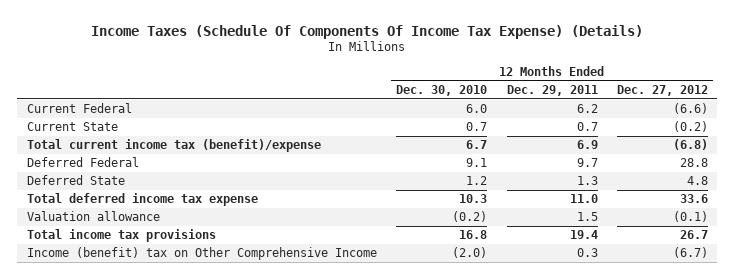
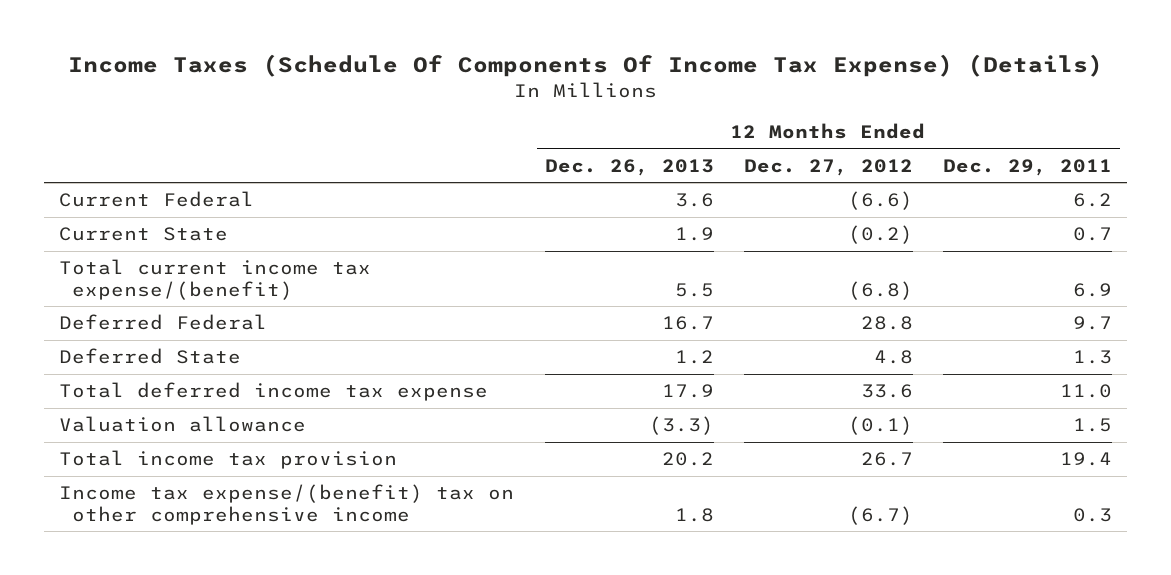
[396,85,488,97] Dec. 30, 2010 -> none
none -> [544,158,714,176] Dec. 26, 2013
[27,139,322,153] Total current income tax (benefit)/expense -> [59,259,372,300] Total current income tax expense/(benefit)
[27,229,217,243] Total income tax provisions -> [59,450,398,470] Total income tax provision
[27,247,378,261] Income (benefit) tax on Other Comprehensive Income -> [59,484,515,525] Income tax expense/(benefit) tax on other comprehensive income

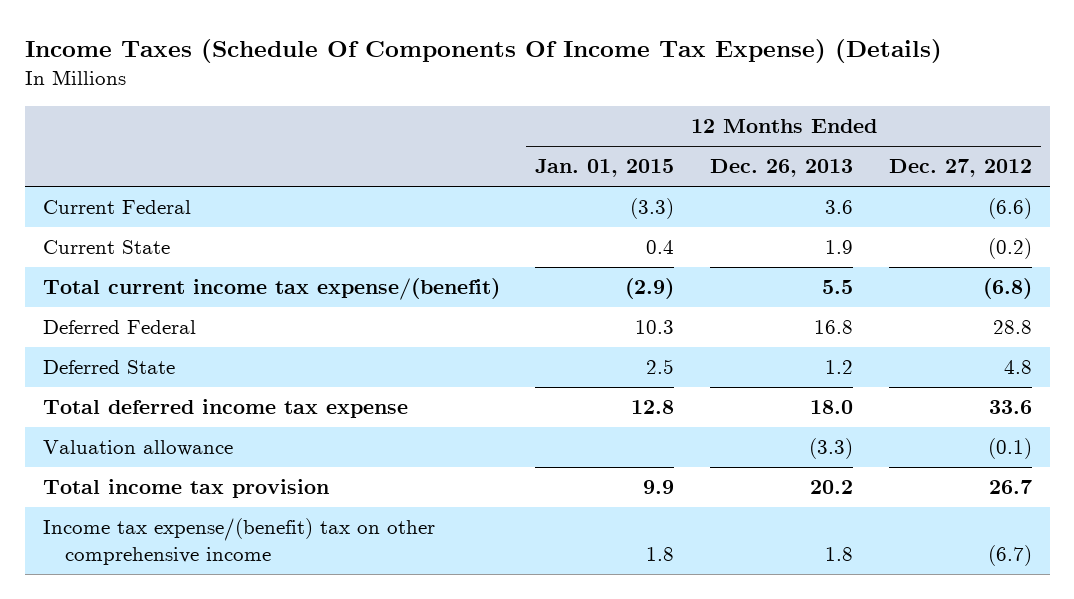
[943,158,1113,176] Dec. 29, 2011 -> none
none -> [535,159,675,178] Jan. 01, 2015
[661,316,714,331] 16.7 -> [814,320,854,335] 16.8
[661,384,714,399] 17.9 -> [810,400,854,415] 18.0

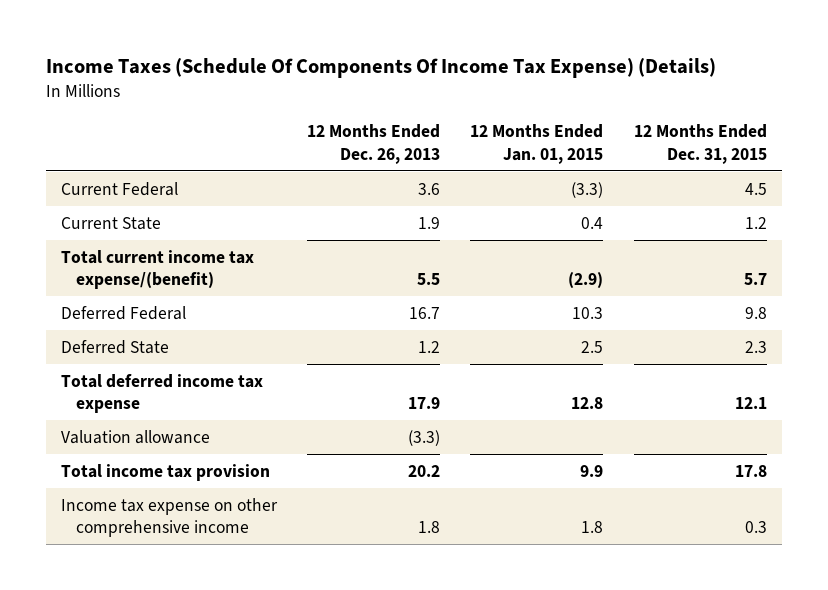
[888,159,1032,178] Dec. 27, 2012 -> none
none -> [633,124,767,164] 12 Months Ended Dec. 31, 2015
[814,320,854,335] 16.8 -> [409,306,441,319] 16.7
[810,400,854,415] 18.0 -> [408,397,441,410] 17.9
[42,518,435,566] Income tax expense/(benefit) tax on other comprehensive income -> [60,497,278,538] Income tax expense on other comprehensive income

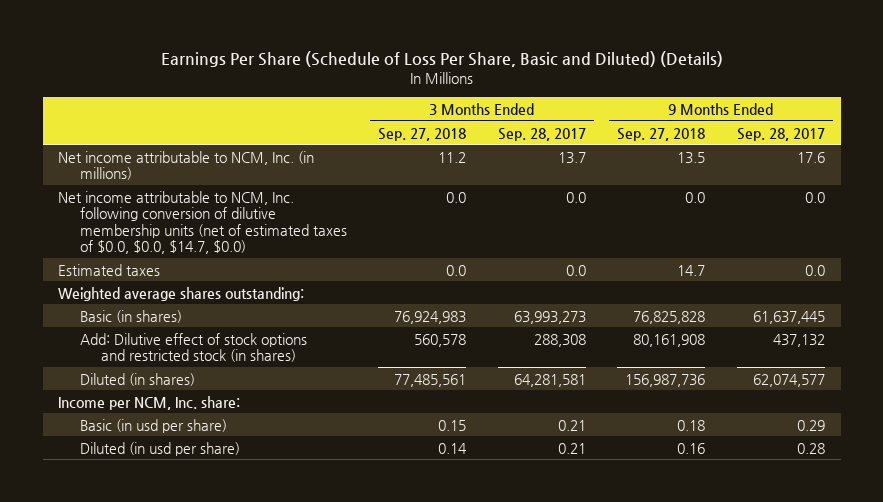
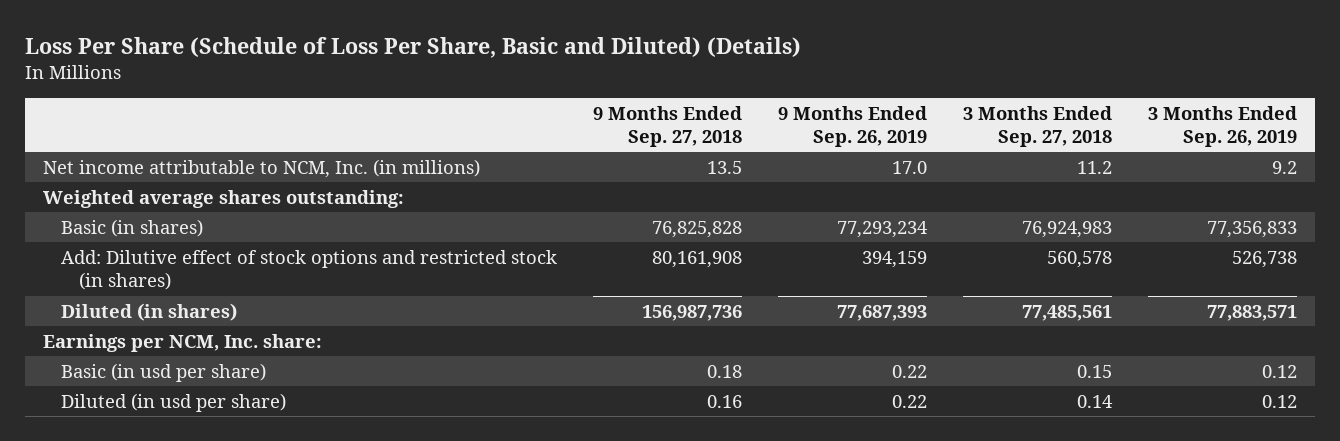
[160,51,723,68] Earnings Per Share (Schedule of Loss Per Share, Basic and Diluted) (Details) -> [24,36,801,58] Loss Per Share (Schedule of Loss Per Share, Basic and Diluted) (Details)
[497,127,586,141] Sep. 28, 2017 -> none
[736,127,825,141] Sep. 28, 2017 -> none
none -> [777,105,927,147] 9 Months Ended Sep. 26, 2019
none -> [1147,105,1297,147] 3 Months Ended Sep. 26, 2019
[58,190,347,255] Net income attributable to NCM, Inc. following conversion of dilutive membership units (net of estimated taxes of $0.0, $0.0, $14.7, $0.0) -> none
[58,263,161,276] Estimated taxes -> none
[58,395,241,410] Income per NCM, Inc. share: -> [42,333,322,352] Earnings per NCM, Inc. share:

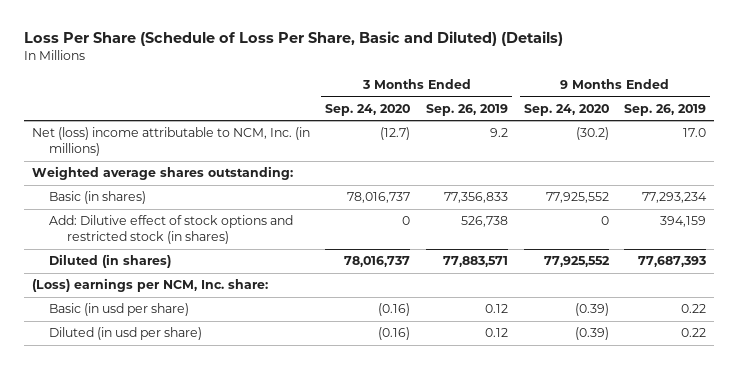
[592,105,742,147] 9 Months Ended Sep. 27, 2018 -> none
[962,105,1112,147] 3 Months Ended Sep. 27, 2018 -> none
none -> [325,103,411,116] Sep. 24, 2020
none -> [523,103,609,116] Sep. 24, 2020
[42,158,480,178] Net income attributable to NCM, Inc. (in millions) -> [31,127,310,156] Net (loss) income attributable to NCM, Inc. (in millions)
[42,333,322,352] Earnings per NCM, Inc. share: -> [31,278,268,293] (Loss) earnings per NCM, Inc. share:

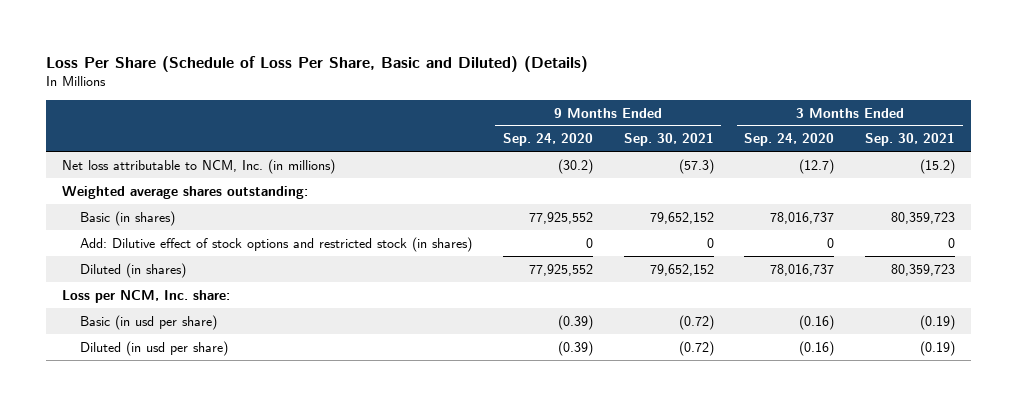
[425,103,508,116] Sep. 26, 2019 -> none
[624,103,707,116] Sep. 26, 2019 -> none
none -> [623,133,714,147] Sep. 30, 2021
none -> [865,133,956,147] Sep. 30, 2021
[31,127,310,156] Net (loss) income attributable to NCM, Inc. (in millions) -> [61,158,335,174] Net loss attributable to NCM, Inc. (in millions)
[31,278,268,293] (Loss) earnings per NCM, Inc. share: -> [61,289,230,303] Loss per NCM, Inc. share:

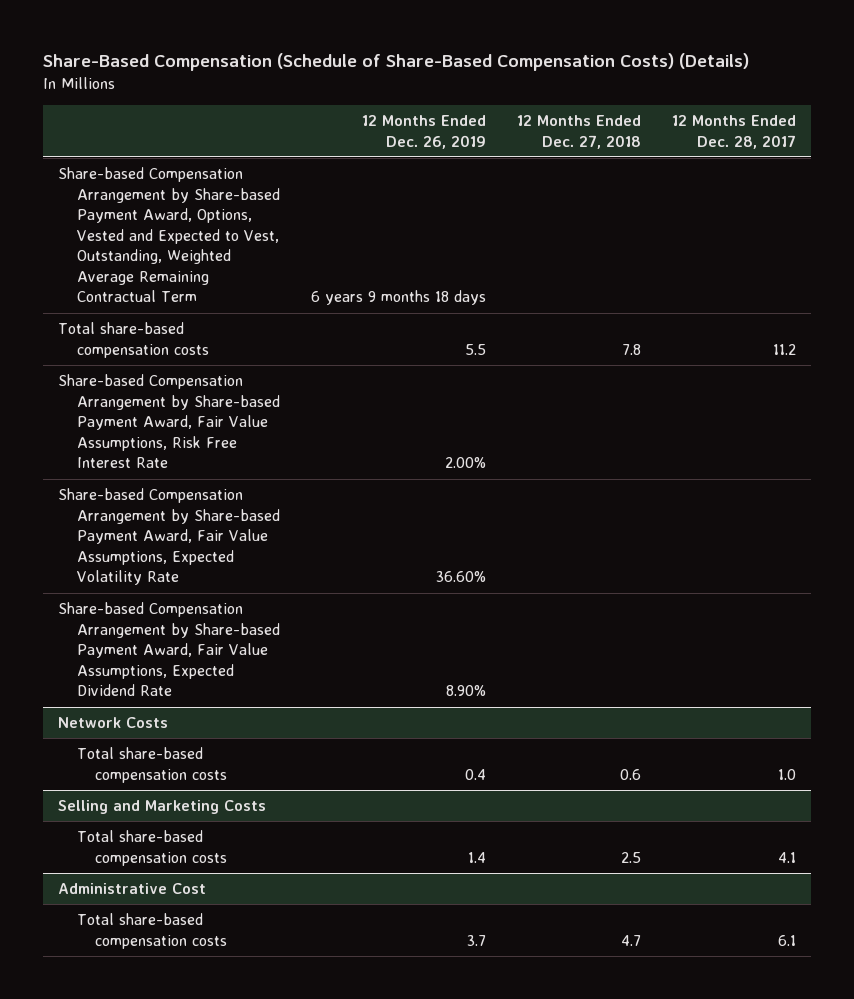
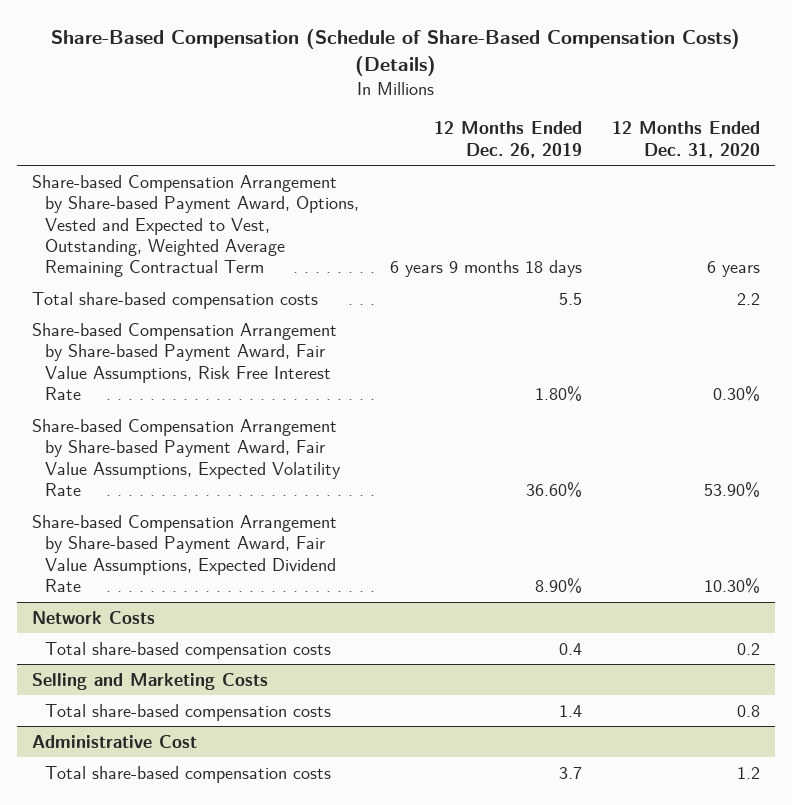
[516,114,641,149] 12 Months Ended Dec. 27, 2018 -> none
[671,114,796,149] 12 Months Ended Dec. 28, 2017 -> none
none -> [612,121,761,158] 12 Months Ended Dec. 31, 2020
[444,457,486,469] 2.00% -> [534,385,582,401] 1.80%

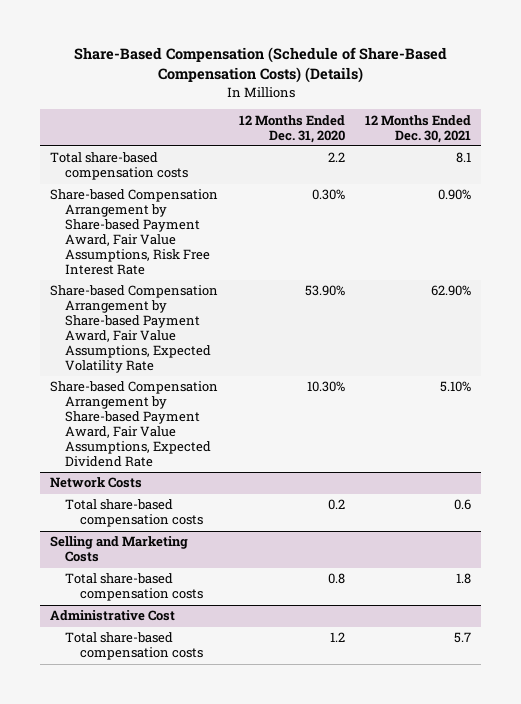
[433,121,582,158] 12 Months Ended Dec. 26, 2019 -> none
none -> [365,114,472,143] 12 Months Ended Dec. 30, 2021
[32,174,360,278] Share-based Compensation Arrangement by Share-based Payment Award, Options, Vested and Expected to Vest, Outstanding, Weighted Average Remaining Contractual Term -> none

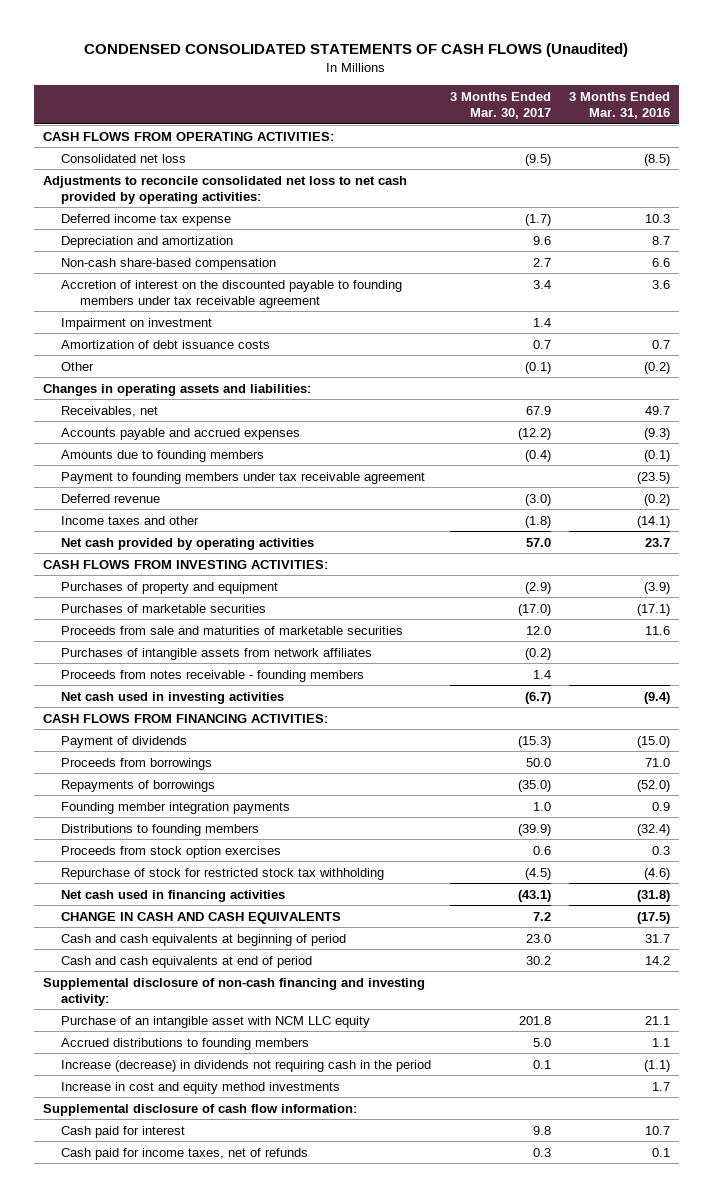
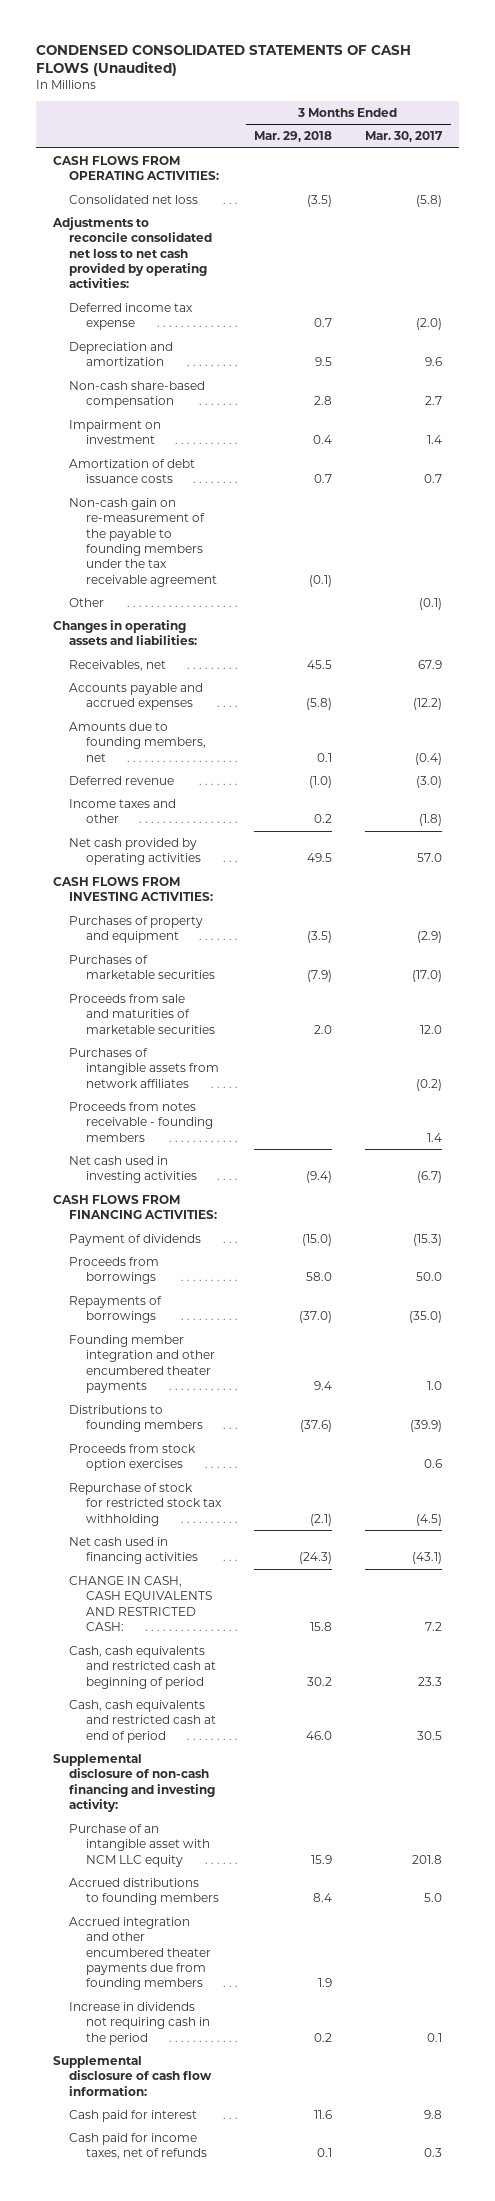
[568,92,670,119] 3 Months Ended Mar. 31, 2016 -> none
none -> [254,131,333,143] Mar. 29, 2018
[524,153,551,166] (9.5) -> [416,194,443,207] (5.8)
[524,213,551,226] (1.7) -> [416,318,443,331] (2.0)
[61,279,403,308] Accretion of interest on the discounted payable to founding members under tax receivable agreement -> none
none -> [69,497,217,587] Non-cash gain on re-measurement of the payable to founding members under the tax receivable agreement
[61,471,426,484] Payment to founding members under tax receivable agreement -> none
[61,449,265,462] Amounts due to founding members -> [69,721,206,762] Amounts due to founding members, net
[61,801,291,814] Founding member integration payments -> [69,1334,215,1393] Founding member integration and other encumbered theater payments
[61,911,342,924] CHANGE IN CASH AND CASH EQUIVALENTS -> [69,1575,212,1631] CHANGE IN CASH, CASH EQUIVALENTS AND RESTRICTED CASH:
[61,933,347,946] Cash and cash equivalents at beginning of period -> [69,1645,216,1689] Cash, cash equivalents and restricted cash at beginning of period
[525,933,551,943] 23.0 -> [418,1676,443,1686] 23.3
[61,955,313,968] Cash and cash equivalents at end of period -> [69,1699,216,1743] Cash, cash equivalents and restricted cash at end of period
[525,955,551,965] 30.2 -> [417,1730,443,1740] 30.5
[61,1081,341,1094] Increase in cost and equity method investments -> none
none -> [69,1916,211,1991] Accrued integration and other encumbered theater payments due from founding members
[61,1059,432,1072] Increase (decrease) in dividends not requiring cash in the period -> [69,2001,210,2045] Increase in dividends not requiring cash in the period

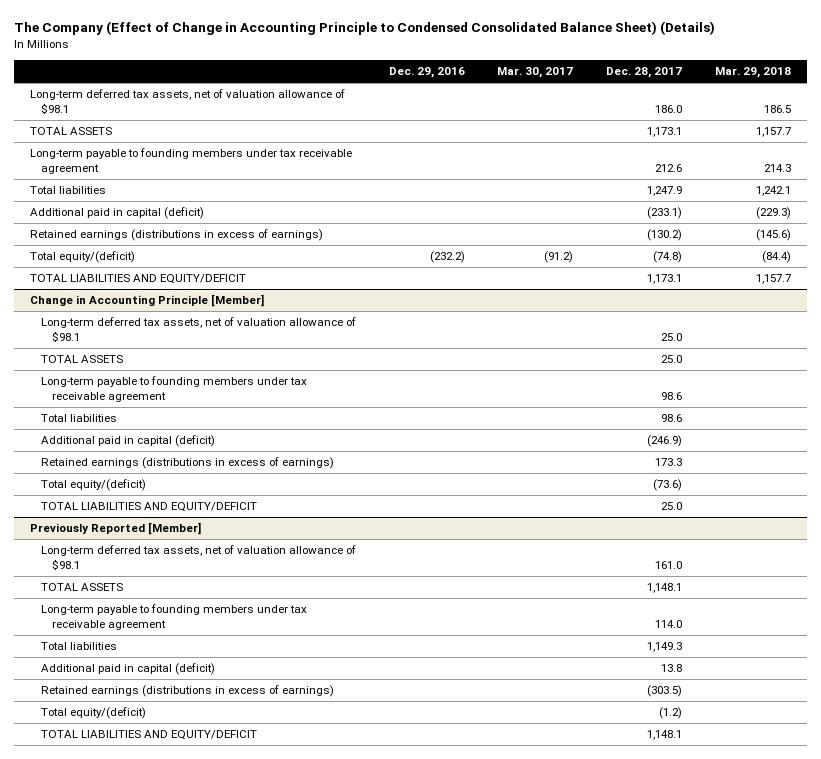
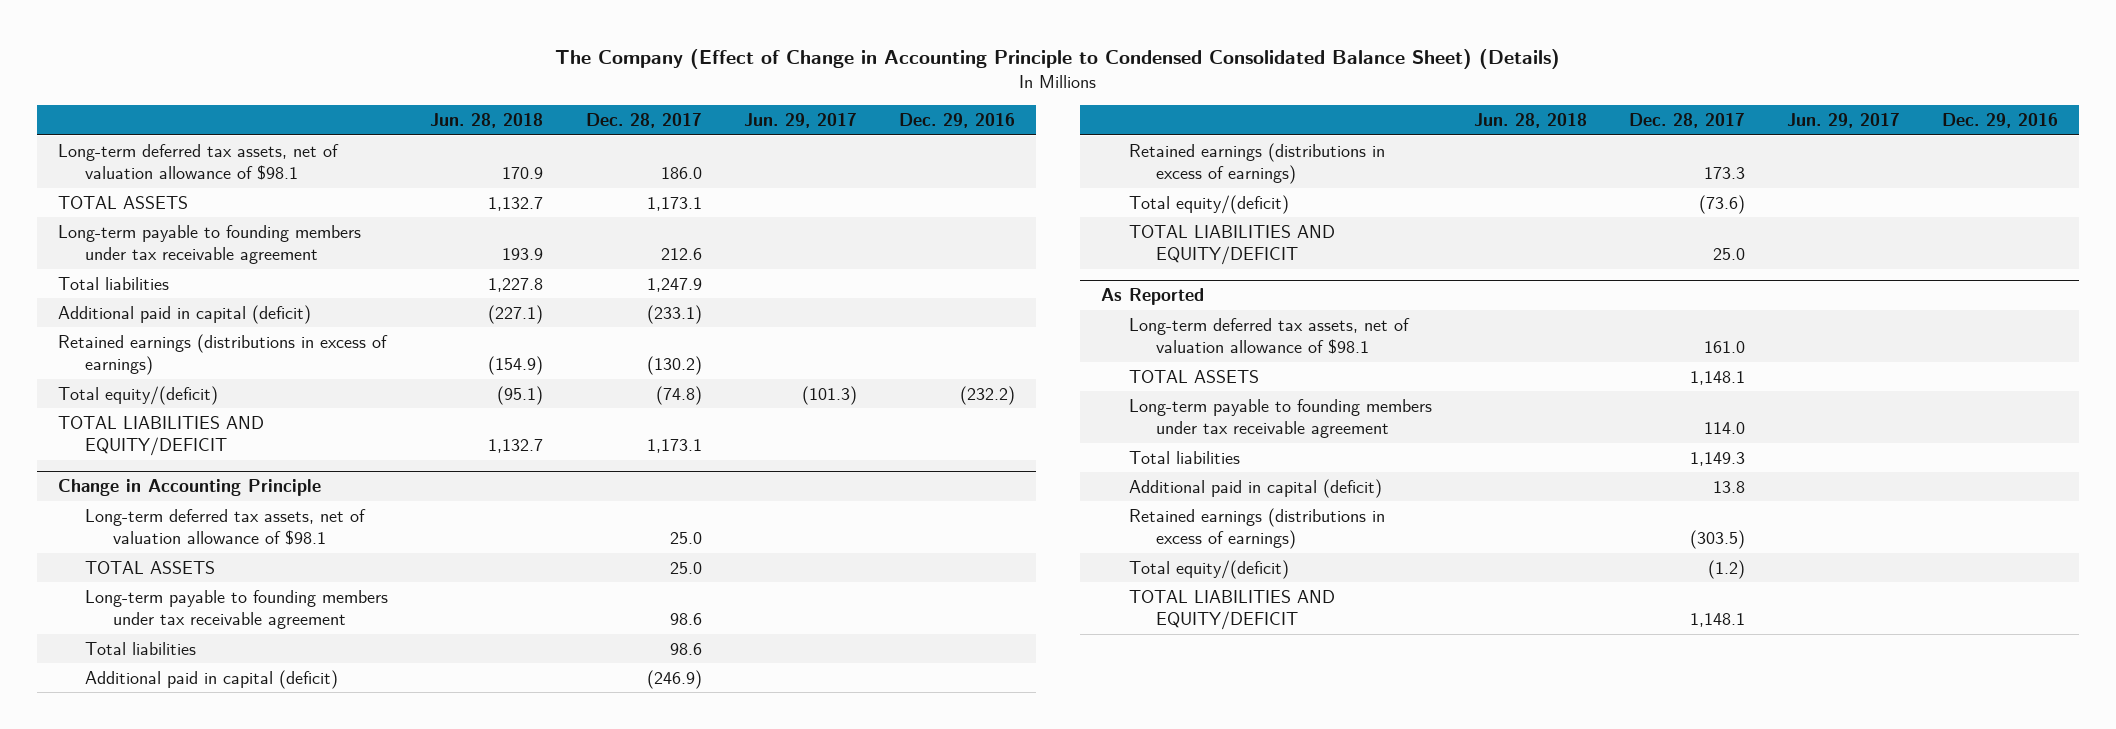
[497,67,574,79] Mar. 30, 2017 -> none
[714,67,791,79] Mar. 29, 2018 -> none
none -> [430,113,544,129] Jun. 28, 2018
none -> [743,113,857,129] Jun. 29, 2017
[30,294,265,308] Change in Accounting Principle [Member] -> [57,479,321,497] Change in Accounting Principle
[30,522,202,536] Previously Reported [Member] -> [1101,288,1205,306] As Reported

